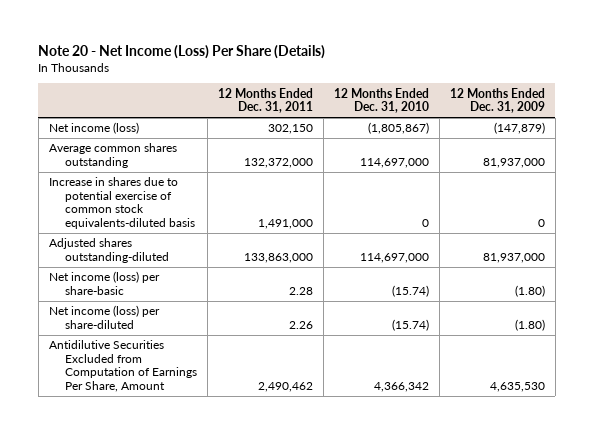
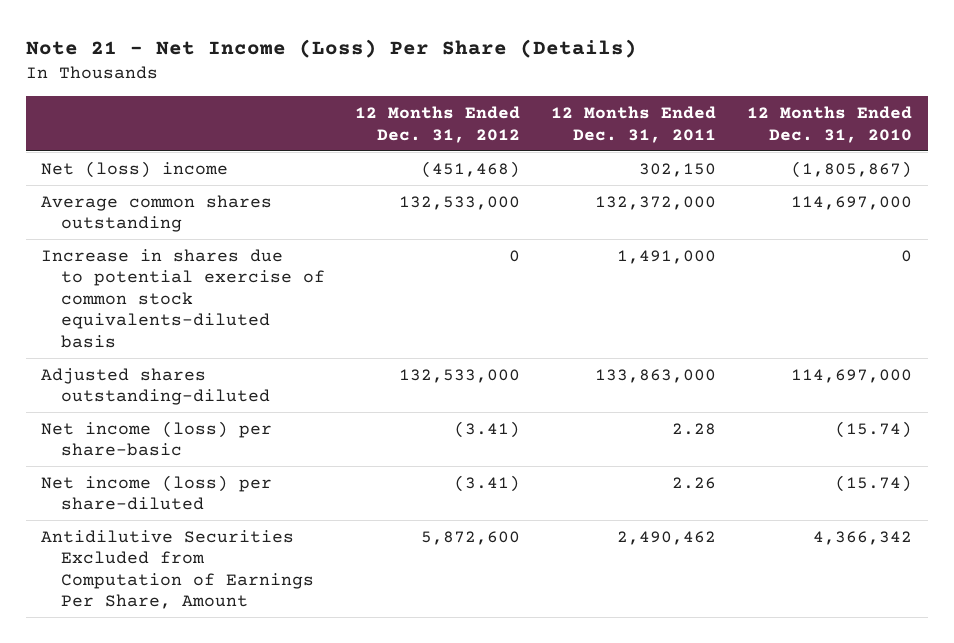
[38,45,326,60] Note 20 - Net Income (Loss) Per Share (Details) -> [25,38,637,58] Note 21 - Net Income (Loss) Per Share (Details)
[449,87,545,114] 12 Months Ended Dec. 31, 2009 -> none
none -> [355,106,521,143] 12 Months Ended Dec. 31, 2012
[48,122,139,135] Net income (loss) -> [41,160,229,178] Net (loss) income

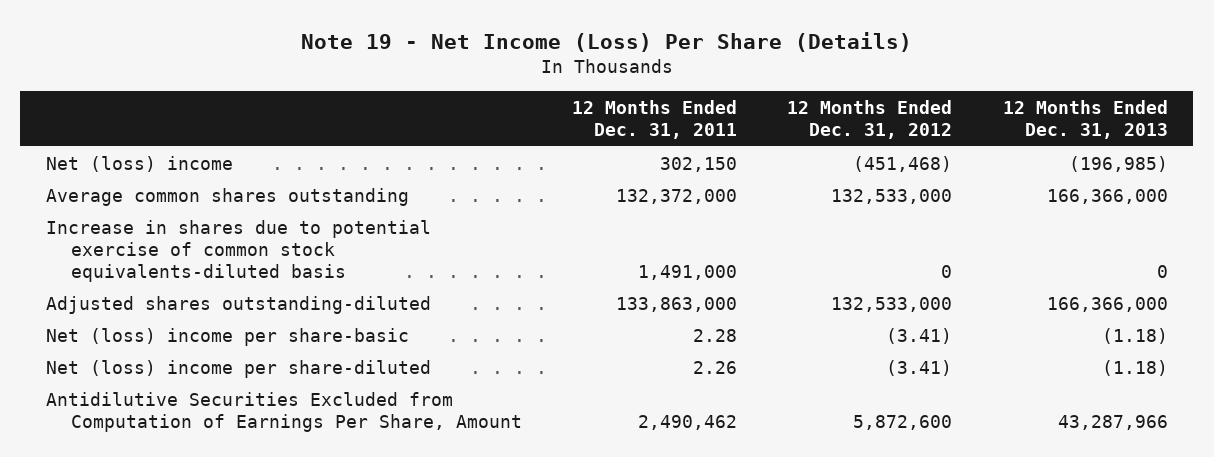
[25,38,637,58] Note 21 - Net Income (Loss) Per Share (Details) -> [300,31,912,52] Note 19 - Net Income (Loss) Per Share (Details)
[747,106,913,143] 12 Months Ended Dec. 31, 2010 -> none
none -> [1002,99,1168,140] 12 Months Ended Dec. 31, 2013
[41,420,273,457] Net income (loss) per share-basic -> [45,327,409,346] Net (loss) income per share-basic
[41,474,273,511] Net income (loss) per share-diluted -> [45,359,431,378] Net (loss) income per share-diluted

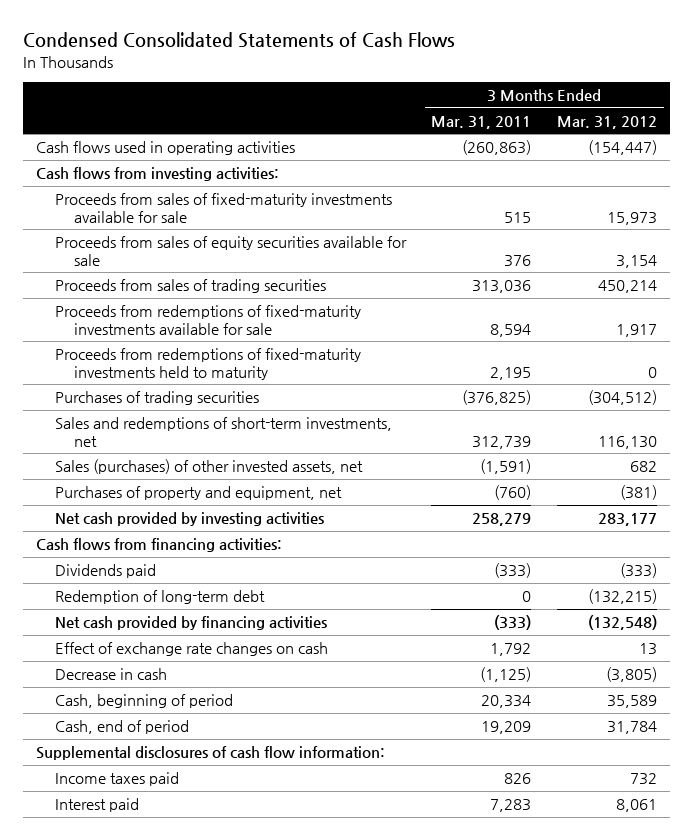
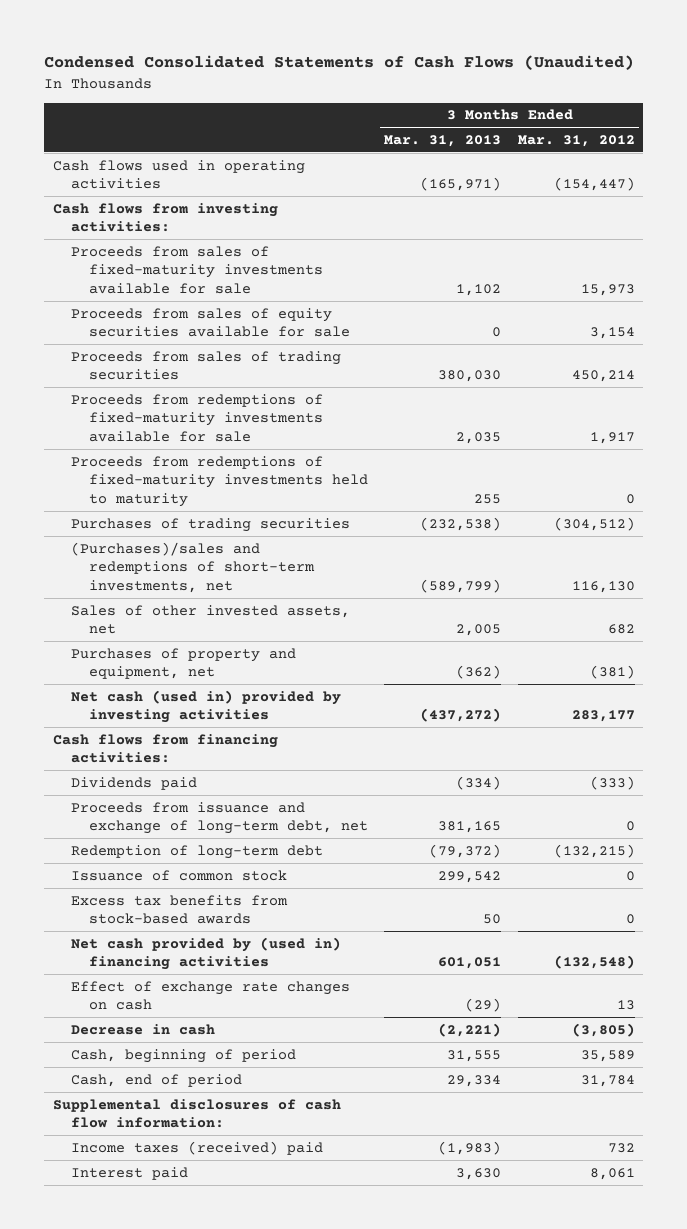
[22,32,455,49] Condensed Consolidated Statements of Cash Flows -> [44,55,635,71] Condensed Consolidated Statements of Cash Flows (Unaudited)
[431,115,532,129] Mar. 31, 2011 -> none
none -> [384,134,502,147] Mar. 31, 2013
[54,417,392,447] Sales and redemptions of short-term investments, net -> [70,541,315,593] (Purchases)/sales and redemptions of short-term investments, net
[54,459,363,475] Sales (purchases) of other invested assets, net -> [70,604,350,635] Sales of other invested assets, net
[54,512,324,527] Net cash provided by investing activities -> [70,689,341,724] Net cash (used in) provided by investing activities
none -> [70,801,368,835] Proceeds from issuance and exchange of long-term debt, net
none -> [70,869,287,881] Issuance of common stock
none -> [70,894,288,925] Excess tax benefits from stock-based awards
[54,616,327,631] Net cash provided by financing activities -> [70,936,341,971] Net cash provided by (used in) financing activities
[54,772,179,787] Income taxes paid -> [70,1140,323,1155] Income taxes (received) paid

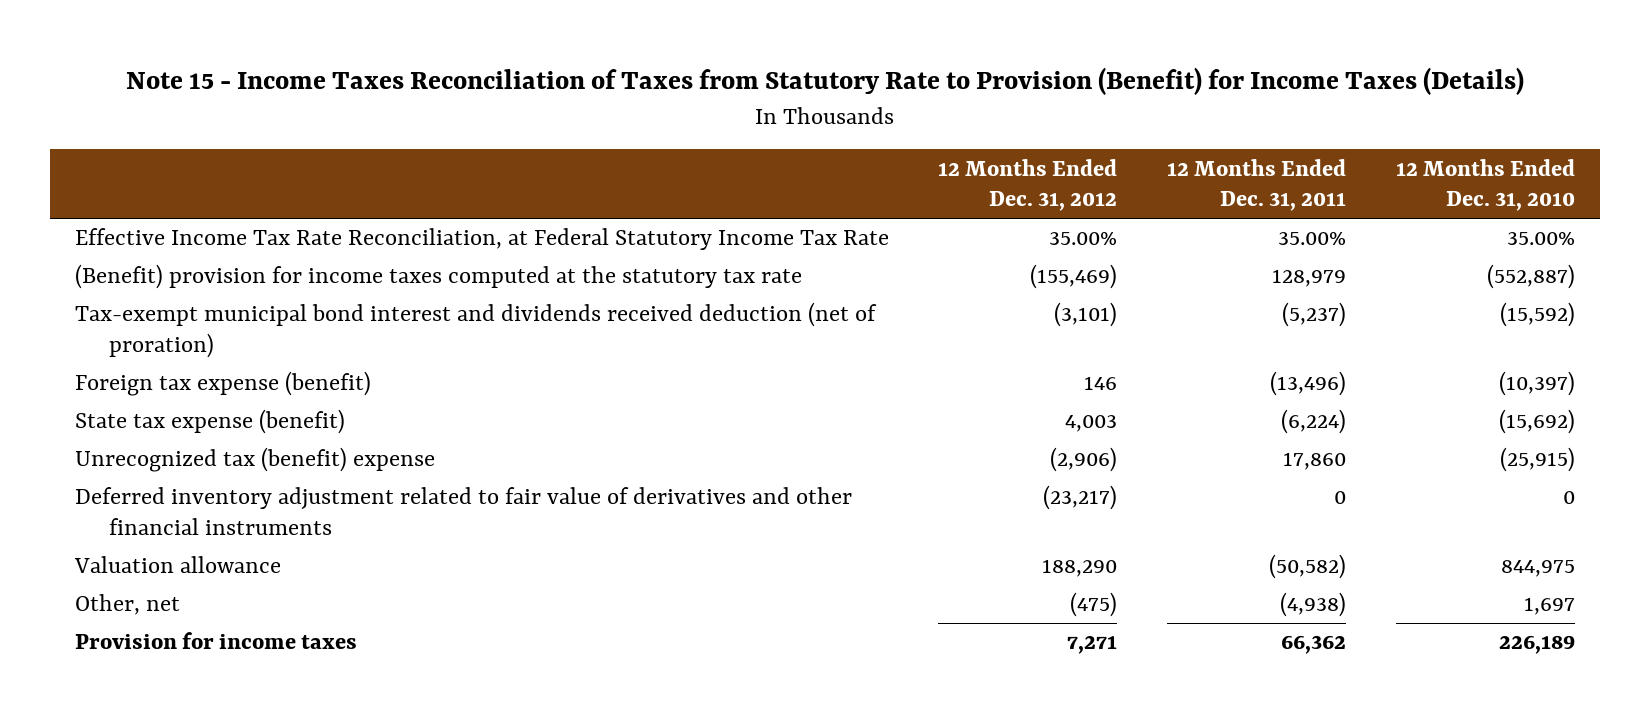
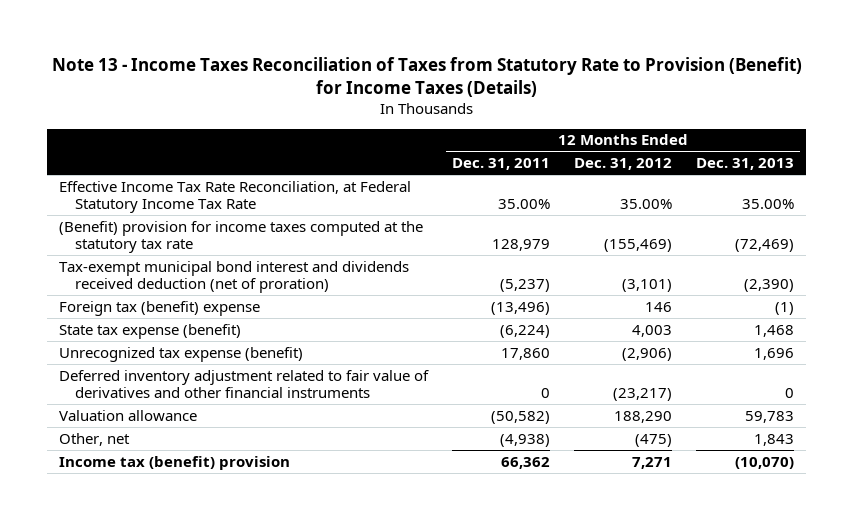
[125,67,1524,96] Note 15 - Income Taxes Reconciliation of Taxes from Statutory Rate to Provision (Benefit) for Income Taxes (Details) -> [51,56,802,97] Note 13 - Income Taxes Reconciliation of Taxes from Statutory Rate to Provision (Benefit) for Income Taxes (Details)
[1395,158,1575,212] 12 Months Ended Dec. 31, 2010 -> none
none -> [696,158,795,171] Dec. 31, 2013
[74,371,371,397] Foreign tax expense (benefit) -> [59,300,261,316] Foreign tax (benefit) expense
[74,447,435,473] Unrecognized tax (benefit) expense -> [59,346,304,362] Unrecognized tax expense (benefit)
[74,632,357,650] Provision for income taxes -> [59,455,291,470] Income tax (benefit) provision

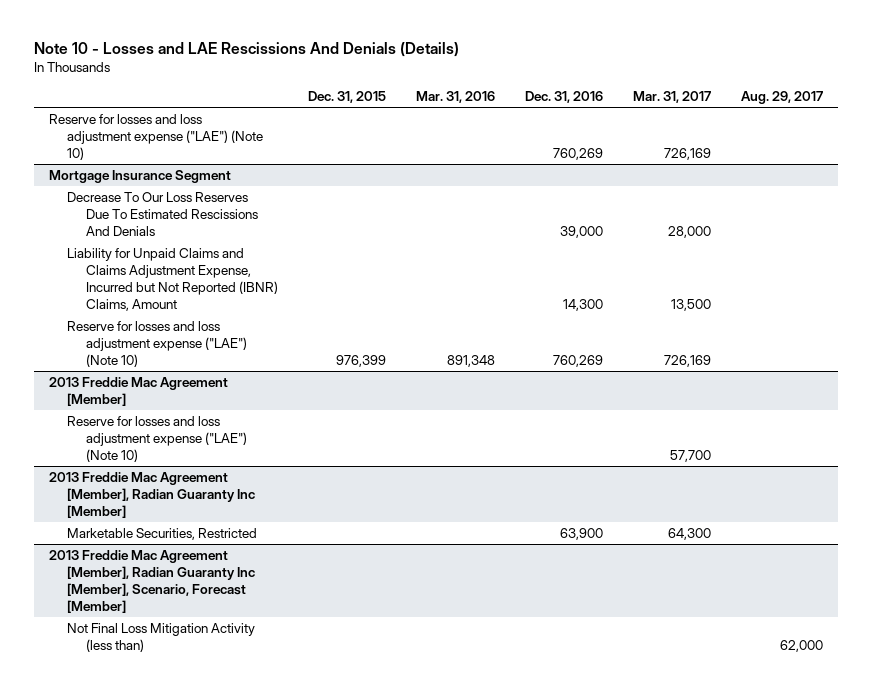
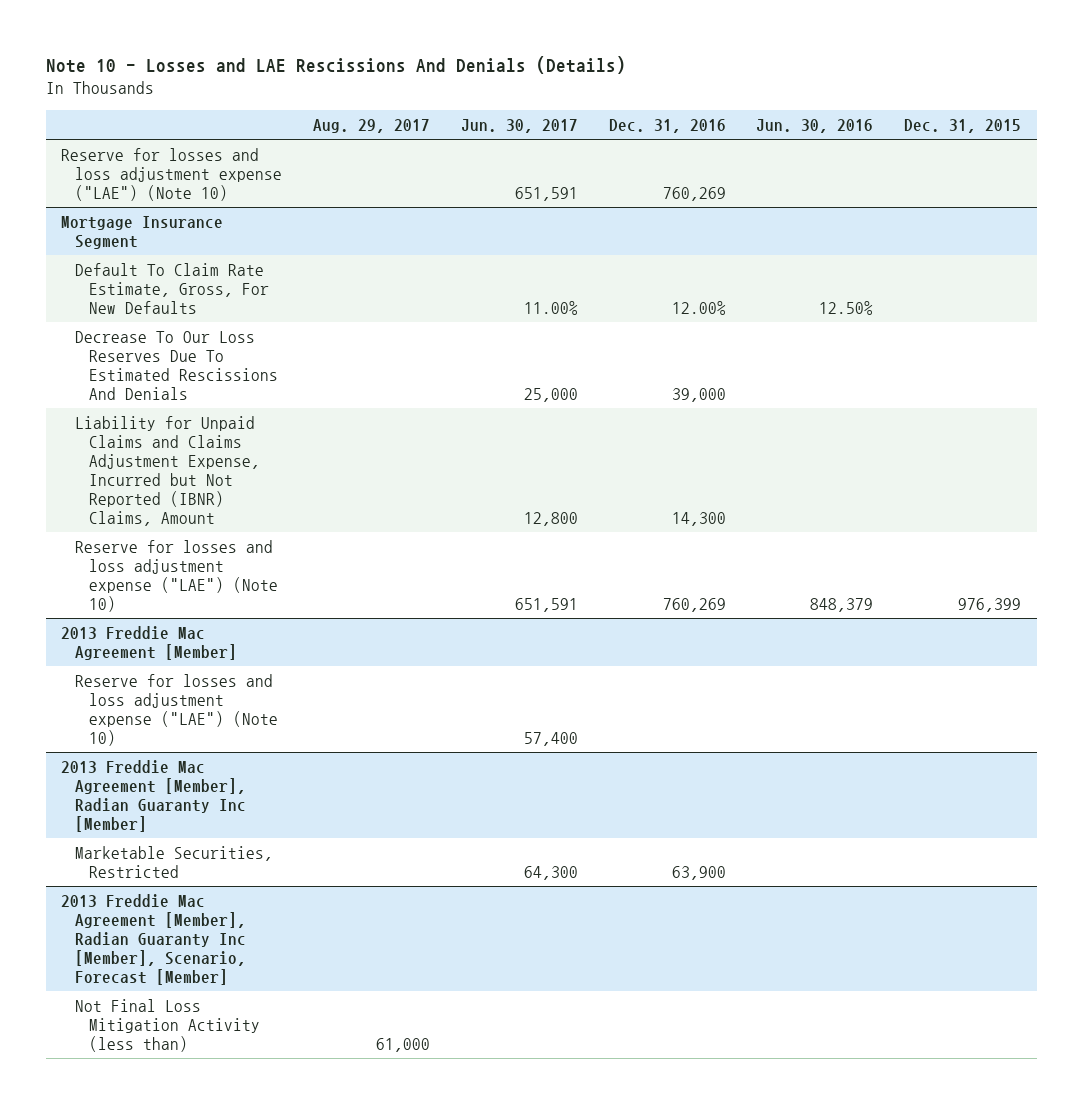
[416,91,496,104] Mar. 31, 2016 -> none
[633,91,712,104] Mar. 31, 2017 -> none
none -> [460,118,578,133] Jun. 30, 2017
none -> [756,118,874,133] Jun. 30, 2016
none -> [75,262,270,314] Default To Claim Rate Estimate, Gross, For New Defaults
[780,639,824,652] 62,000 -> [376,1037,431,1052] 61,000

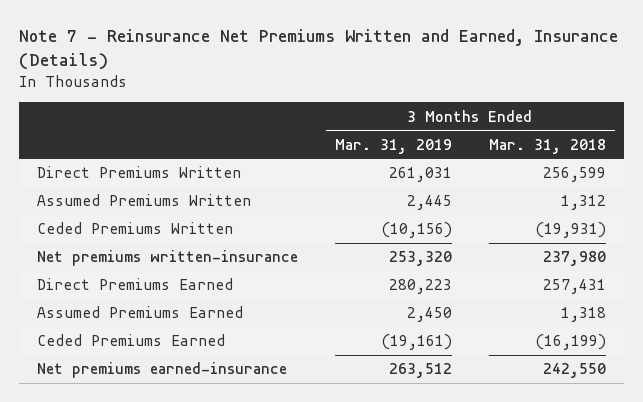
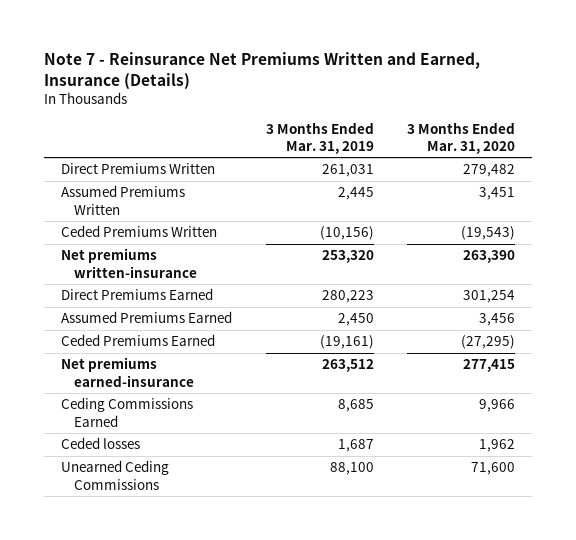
[488,138,606,154] Mar. 31, 2018 -> none
none -> [407,121,516,154] 3 Months Ended Mar. 31, 2020
none -> [61,397,194,427] Ceding Commissions Earned
none -> [61,437,141,450] Ceded losses
none -> [61,460,170,490] Unearned Ceding Commissions

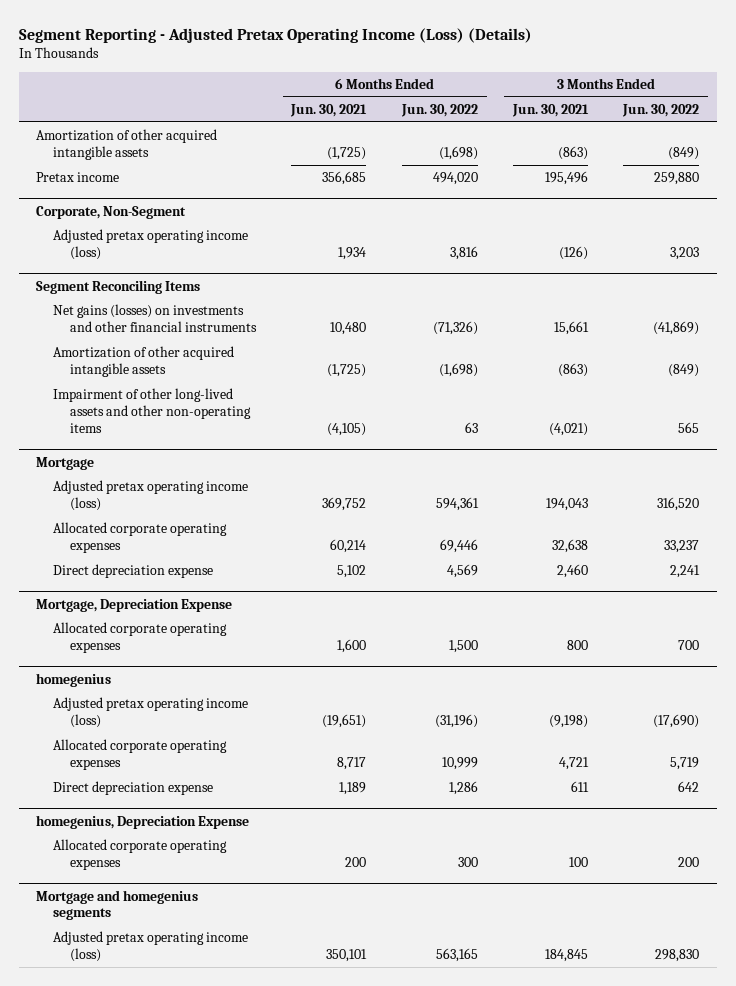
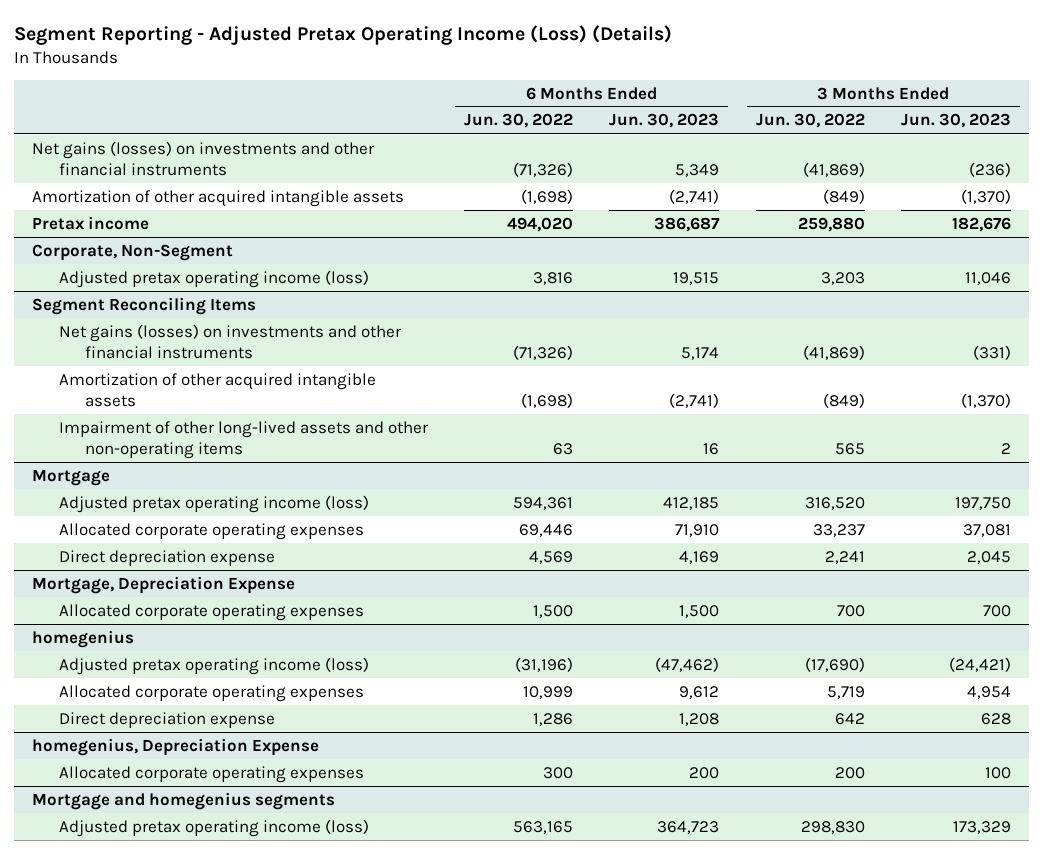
[290,103,368,117] Jun. 30, 2021 -> none
[512,103,590,117] Jun. 30, 2021 -> none
none -> [609,113,720,129] Jun. 30, 2023
none -> [900,113,1011,129] Jun. 30, 2023
none -> [32,140,376,176] Net gains (losses) on investments and other financial instruments

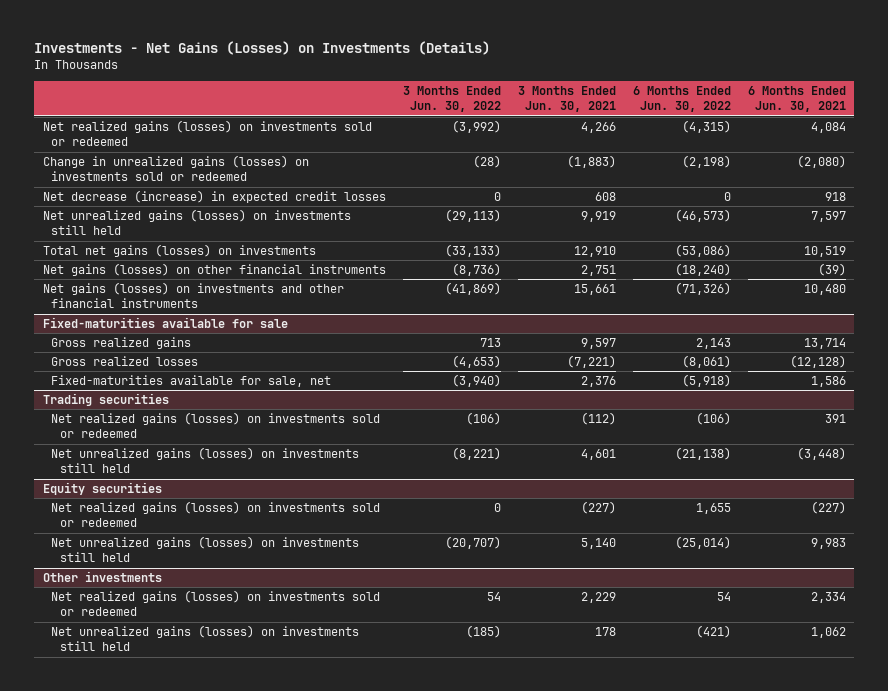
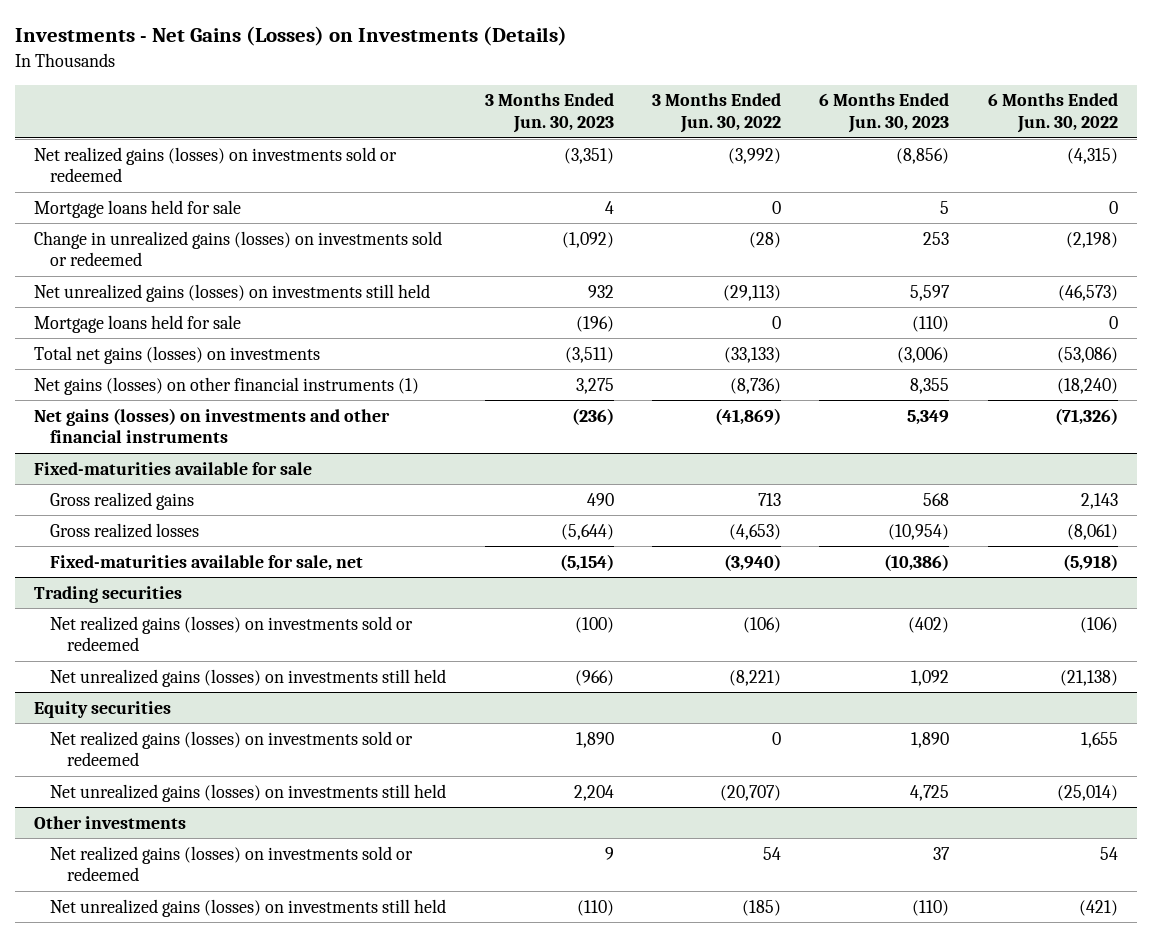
[517,86,616,113] 3 Months Ended Jun. 30, 2021 -> none
[747,86,846,113] 6 Months Ended Jun. 30, 2021 -> none
none -> [484,93,614,134] 3 Months Ended Jun. 30, 2023
none -> [819,93,950,134] 6 Months Ended Jun. 30, 2023
none -> [33,199,241,218] Mortgage loans held for sale
[42,189,386,203] Net decrease (increase) in expected credit losses -> none
none -> [33,314,241,333] Mortgage loans held for sale
[42,262,386,276] Net gains (losses) on other financial instruments -> [33,376,419,395] Net gains (losses) on other financial instruments (1)

